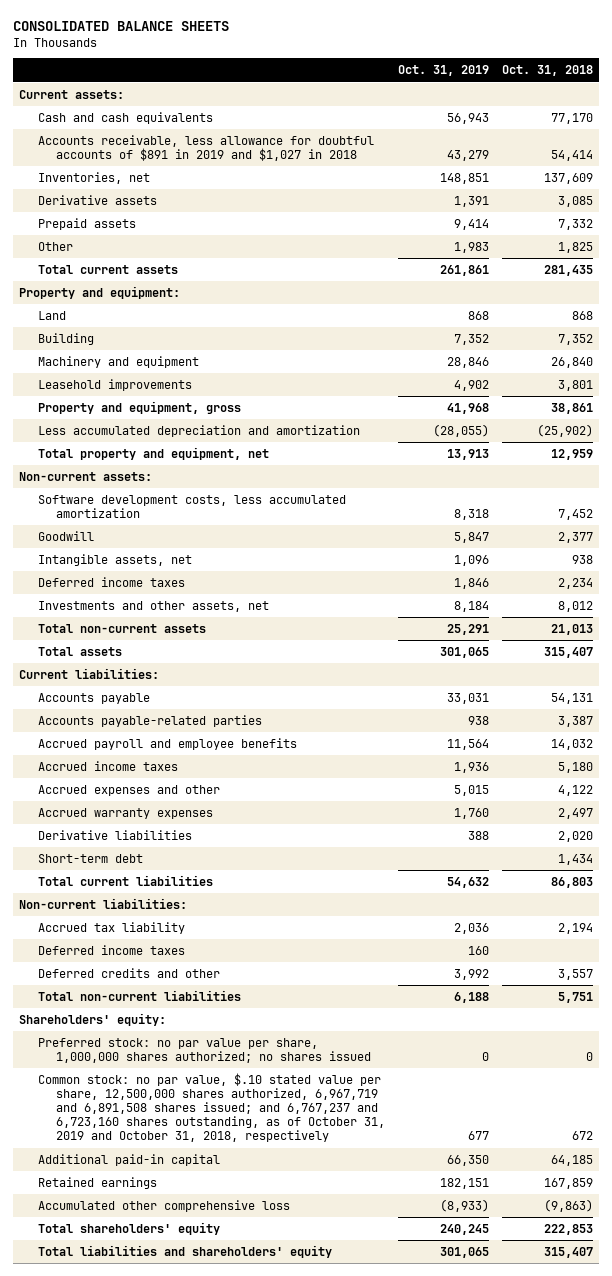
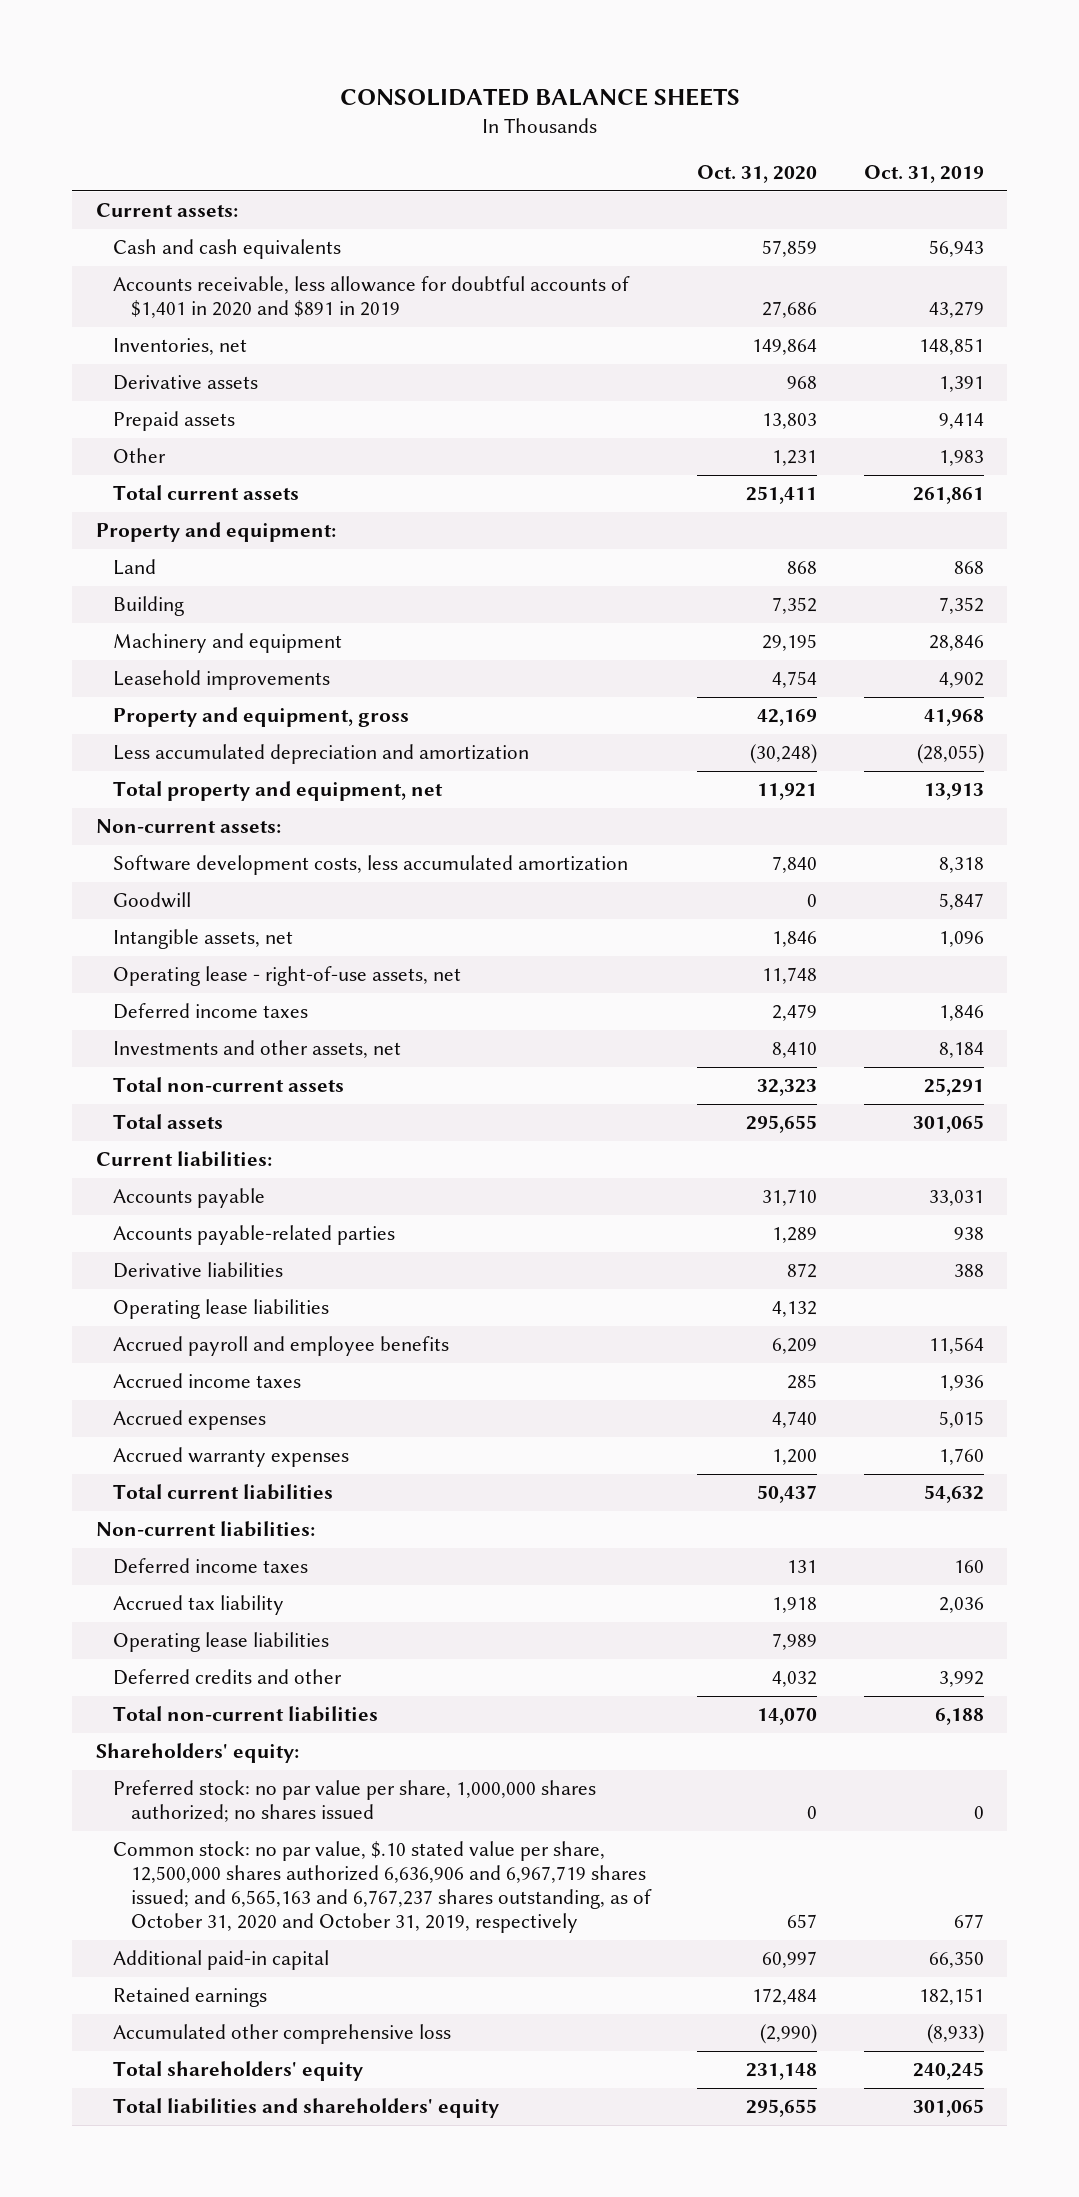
[501,65,593,77] Oct. 31, 2018 -> none
none -> [697,164,818,183] Oct. 31, 2020
[37,134,374,162] Accounts receivable, less allowance for doubtful accounts of $891 in 2019 and $1,027 in 2018 -> [113,276,631,319] Accounts receivable, less allowance for doubtful accounts of $1,401 in 2020 and $891 in 2019
none -> [113,966,462,987] Operating lease - right-of-use assets, net
[37,829,192,840] Derivative liabilities -> [113,1262,284,1279] Derivative liabilities
none -> [113,1299,330,1320] Operating lease liabilities
[37,784,220,796] Accrued expenses and other -> [113,1410,267,1431] Accrued expenses
[37,853,143,863] Short-term debt -> none
[37,921,185,934] Accrued tax liability -> [113,1595,285,1616] Accrued tax liability
none -> [113,1632,330,1653] Operating lease liabilities
[37,1072,386,1143] Common stock: no par value, $.10 stated value per share, 12,500,000 shares authorized, 6,967,719 and 6,891,508 shares issued; and 6,767,237 and 6,723,160 shares outstanding, as of October 31, 2019 and October 31, 2018, respectively -> [113,1841,652,1934] Common stock: no par value, $.10 stated value per share, 12,500,000 shares authorized 6,636,906 and 6,967,719 shares issued; and 6,565,163 and 6,767,237 shares outstanding, as of October 31, 2020 and October 31, 2019, respectively

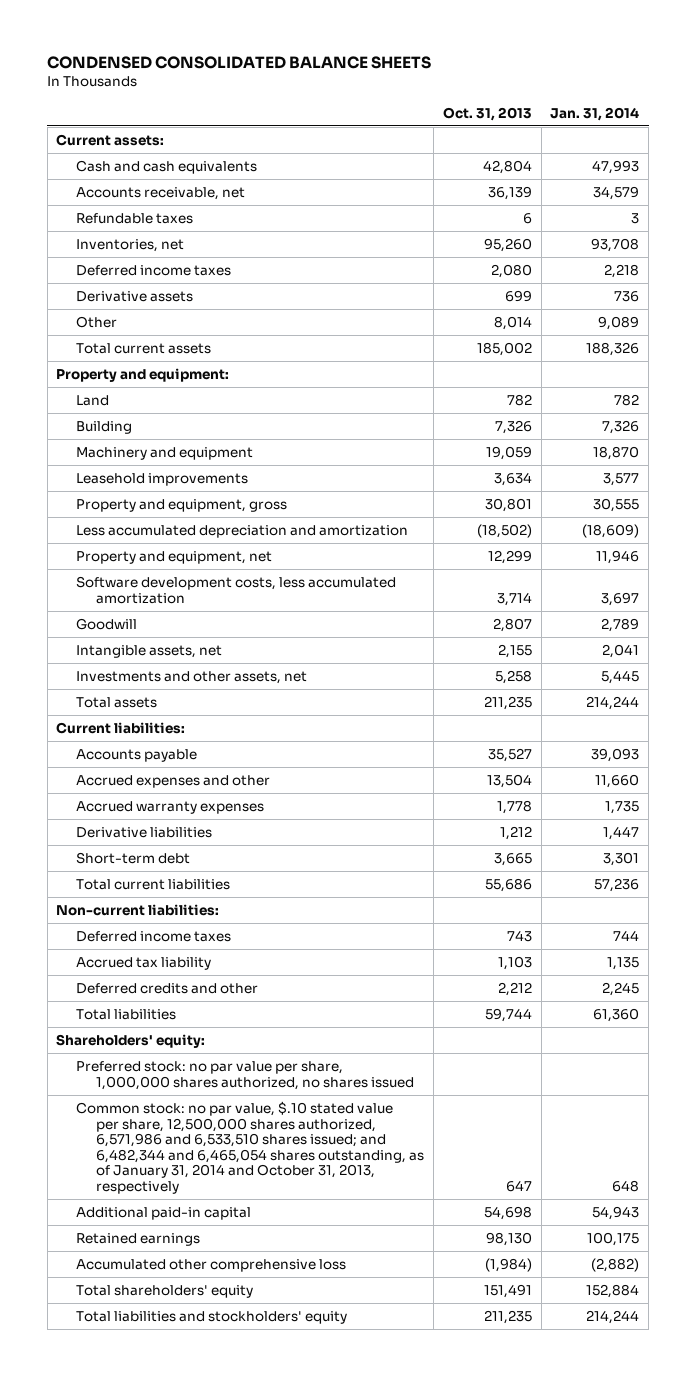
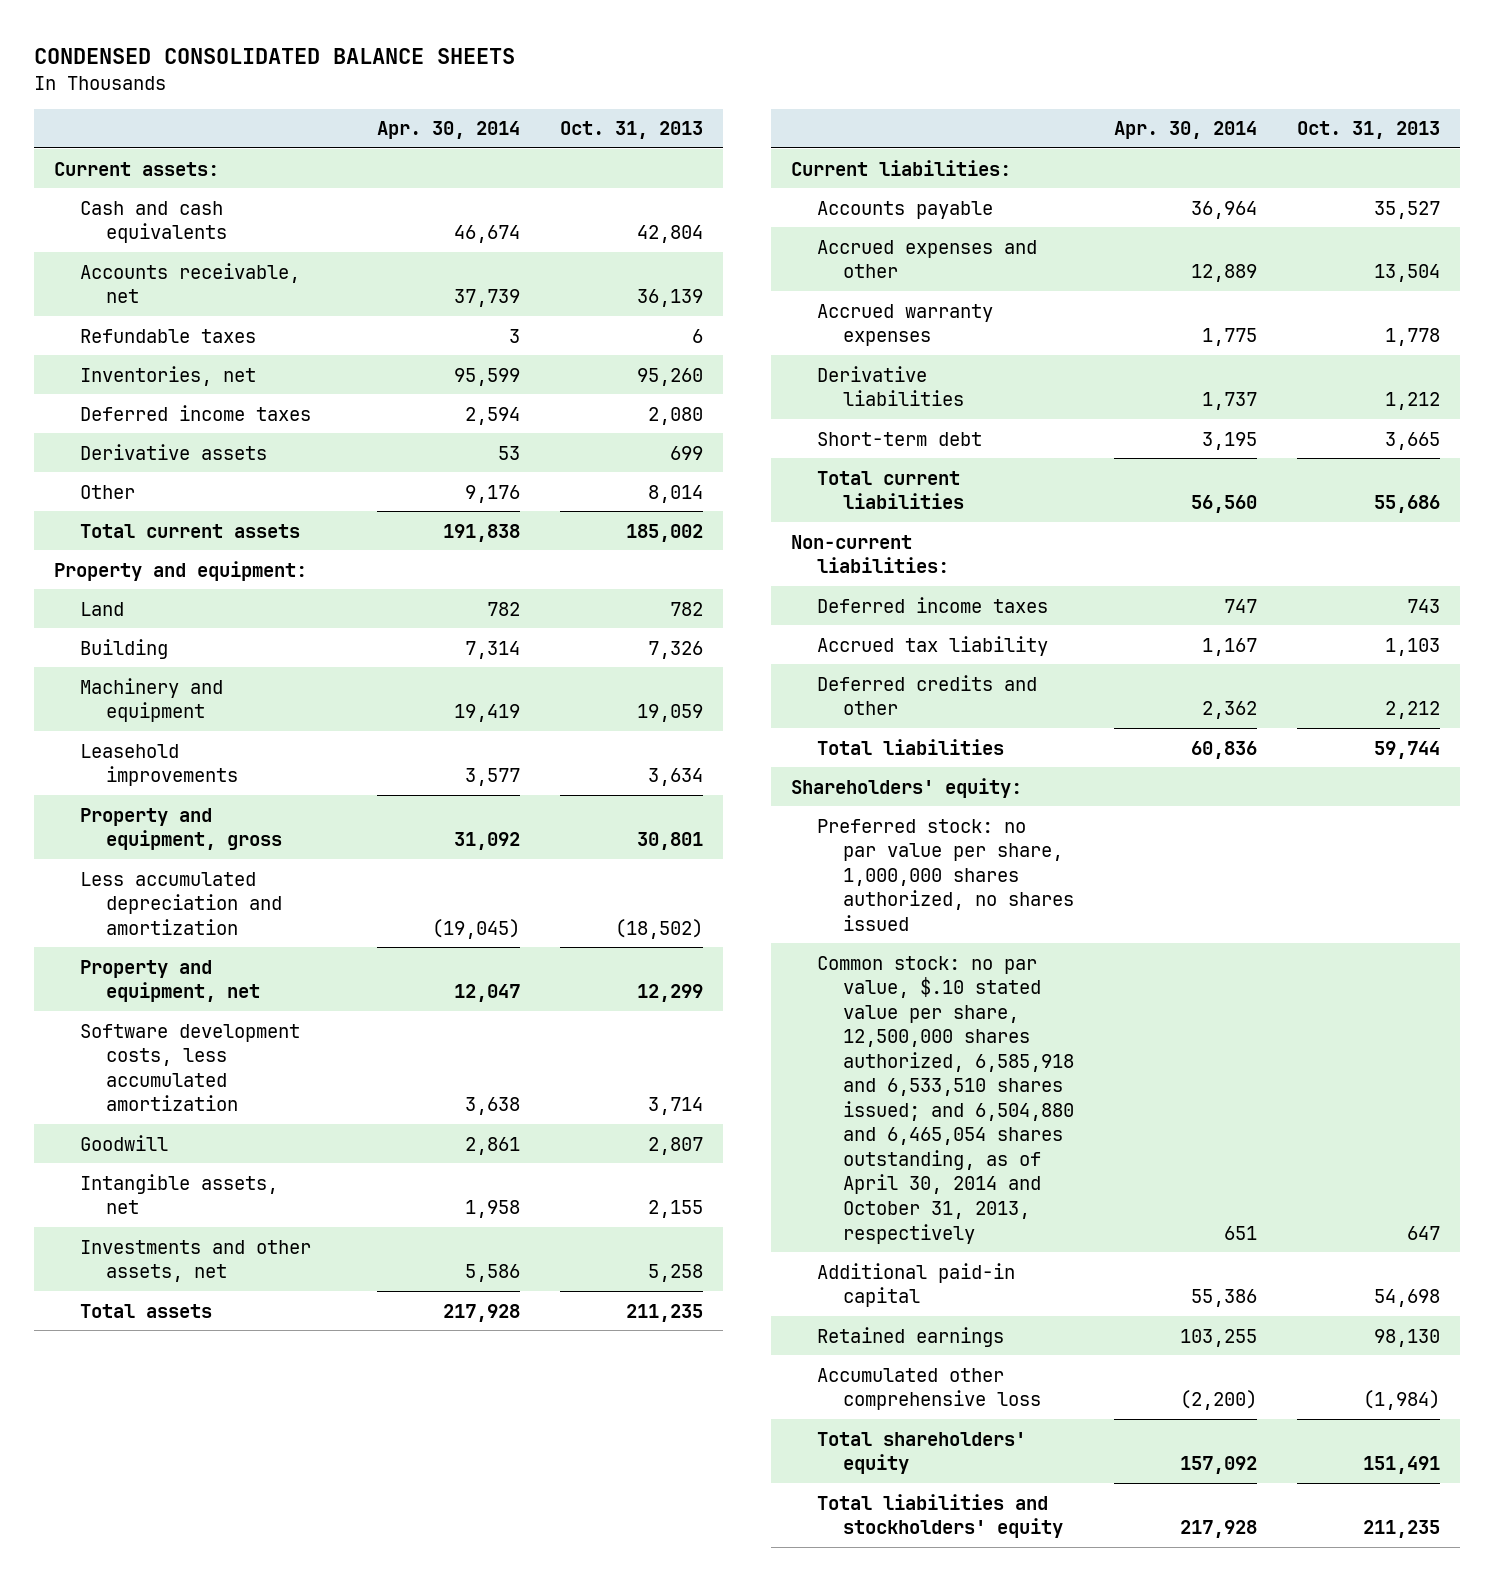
[550,106,640,121] Jan. 31, 2014 -> none
none -> [377,121,521,140] Apr. 30, 2014
[76,1101,425,1194] Common stock: no par value, $.10 stated value per share, 12,500,000 shares authorized, 6,571,986 and 6,533,510 shares issued; and 6,482,344 and 6,465,054 shares outstanding, as of January 31, 2014 and October 31, 2013, respectively -> [816,955,1075,1244] Common stock: no par value, $.10 stated value per share, 12,500,000 shares authorized, 6,585,918 and 6,533,510 shares issued; and 6,504,880 and 6,465,054 shares outstanding, as of April 30, 2014 and October 31, 2013, respectively

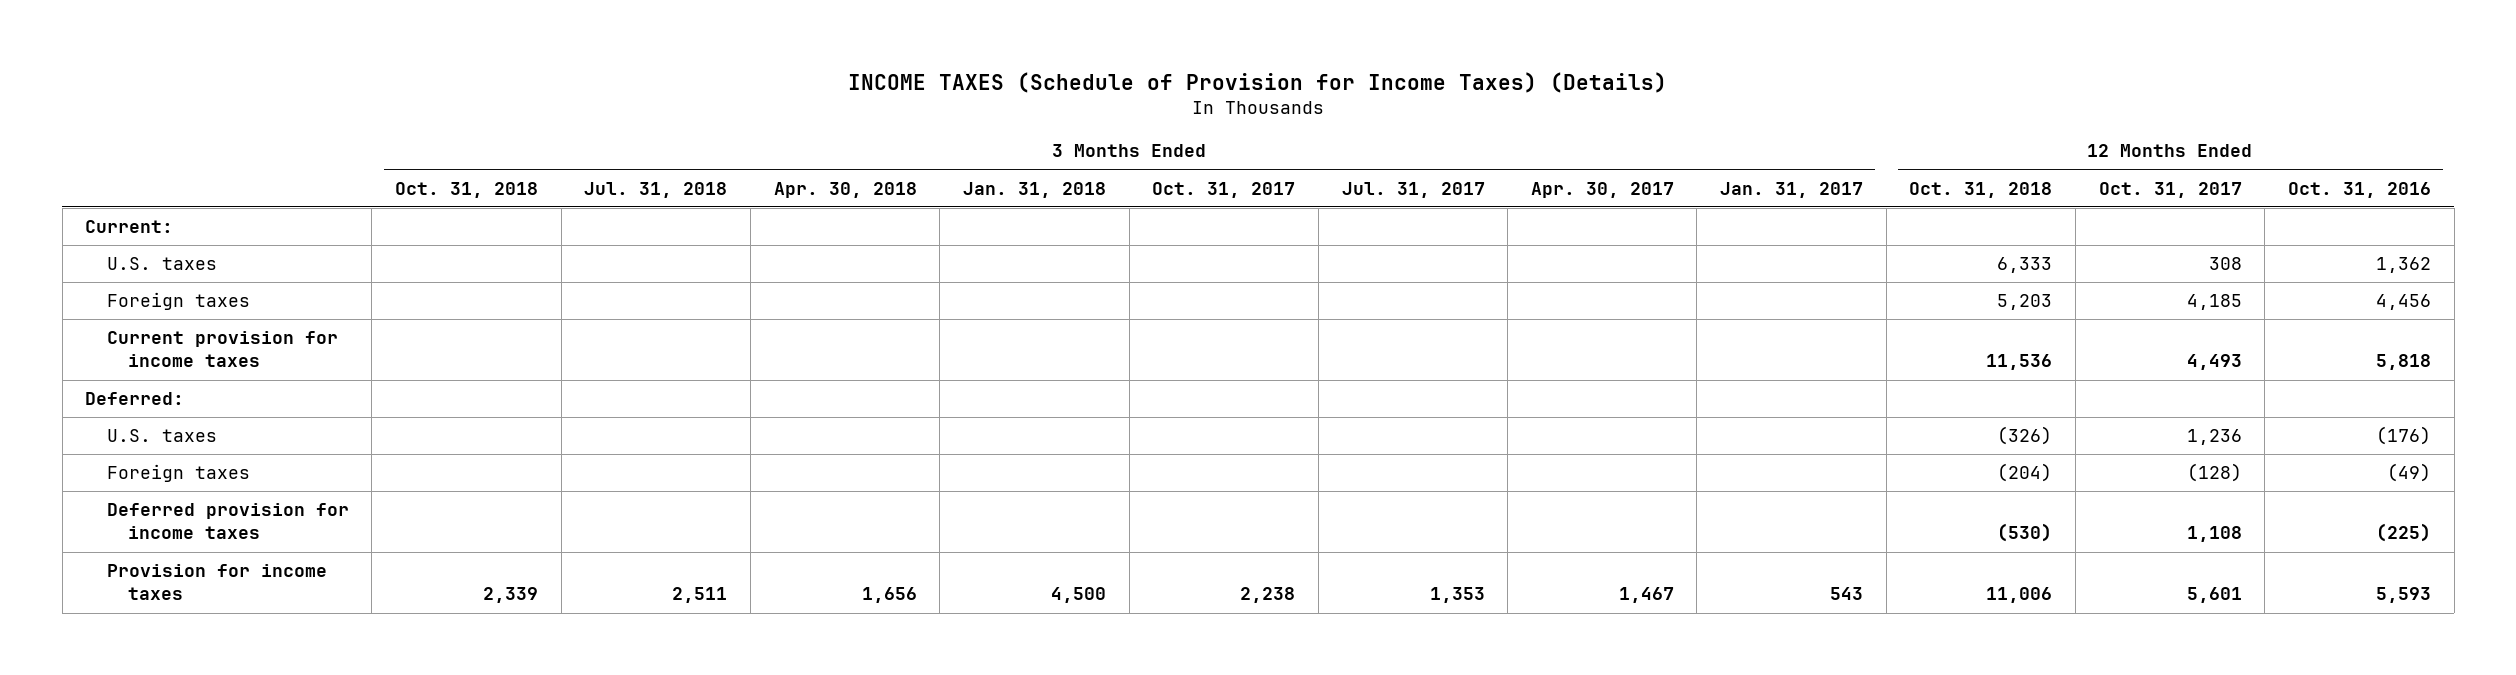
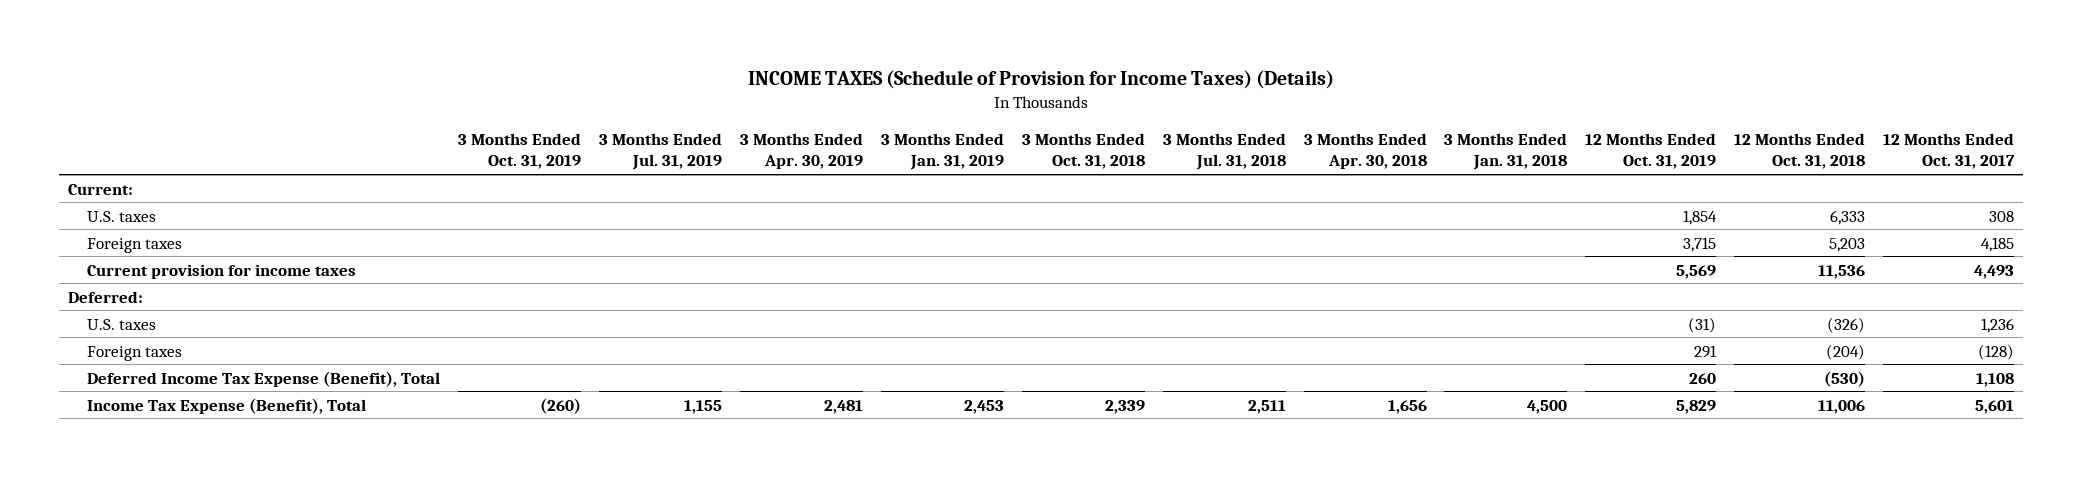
[1152,181,1296,198] Oct. 31, 2017 -> none
[1341,181,1485,198] Jul. 31, 2017 -> none
[1530,181,1674,198] Apr. 30, 2017 -> none
[1720,181,1864,198] Jan. 31, 2017 -> none
[2287,181,2431,198] Oct. 31, 2016 -> none
none -> [458,132,582,170] 3 Months Ended Oct. 31, 2019
none -> [599,132,723,171] 3 Months Ended Jul. 31, 2019
none -> [740,132,864,170] 3 Months Ended Apr. 30, 2019
none -> [880,132,1004,171] 3 Months Ended Jan. 31, 2019
none -> [1585,132,1717,170] 12 Months Ended Oct. 31, 2019
[106,503,349,540] Deferred provision for income taxes -> [87,370,441,387] Deferred Income Tax Expense (Benefit), Total
[106,564,327,601] Provision for income taxes -> [87,397,367,414] Income Tax Expense (Benefit), Total

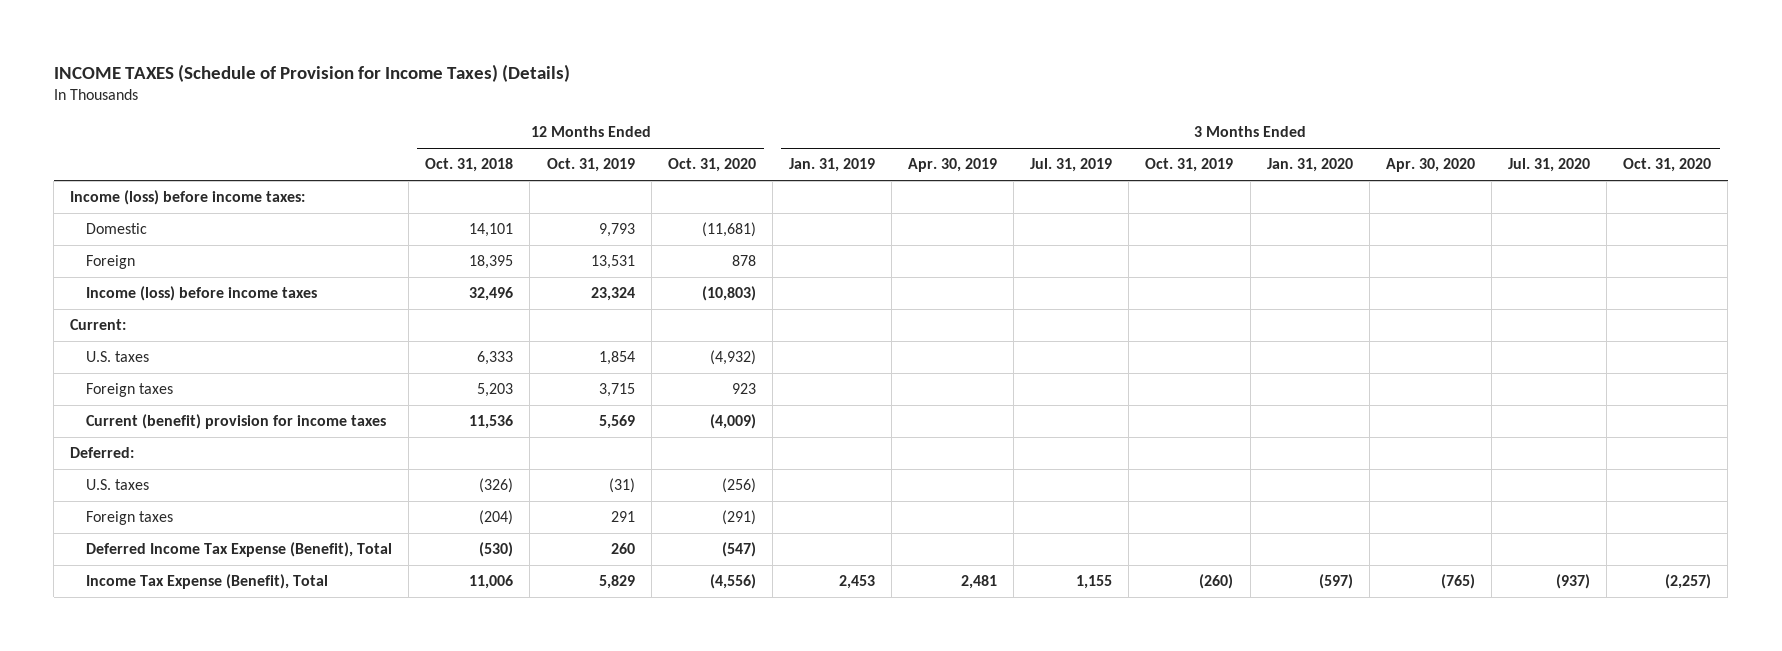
[1021,132,1145,170] 3 Months Ended Oct. 31, 2018 -> none
[1162,132,1286,171] 3 Months Ended Jul. 31, 2018 -> none
[1303,132,1427,170] 3 Months Ended Apr. 30, 2018 -> none
[1444,132,1568,171] 3 Months Ended Jan. 31, 2018 -> none
[1883,132,2016,170] 12 Months Ended Oct. 31, 2017 -> none
none -> [667,158,756,173] Oct. 31, 2020
none -> [1266,158,1353,173] Jan. 31, 2020
none -> [1385,158,1475,173] Apr. 30, 2020
none -> [1508,158,1591,173] Jul. 31, 2020
none -> [1623,158,1712,173] Oct. 31, 2020
none -> [70,190,306,206] Income (loss) before income taxes:
none -> [86,223,148,235] Domestic
none -> [86,255,136,270] Foreign
none -> [86,286,318,302] Income (loss) before income taxes
[87,263,357,279] Current provision for income taxes -> [86,414,387,430] Current (benefit) provision for income taxes

